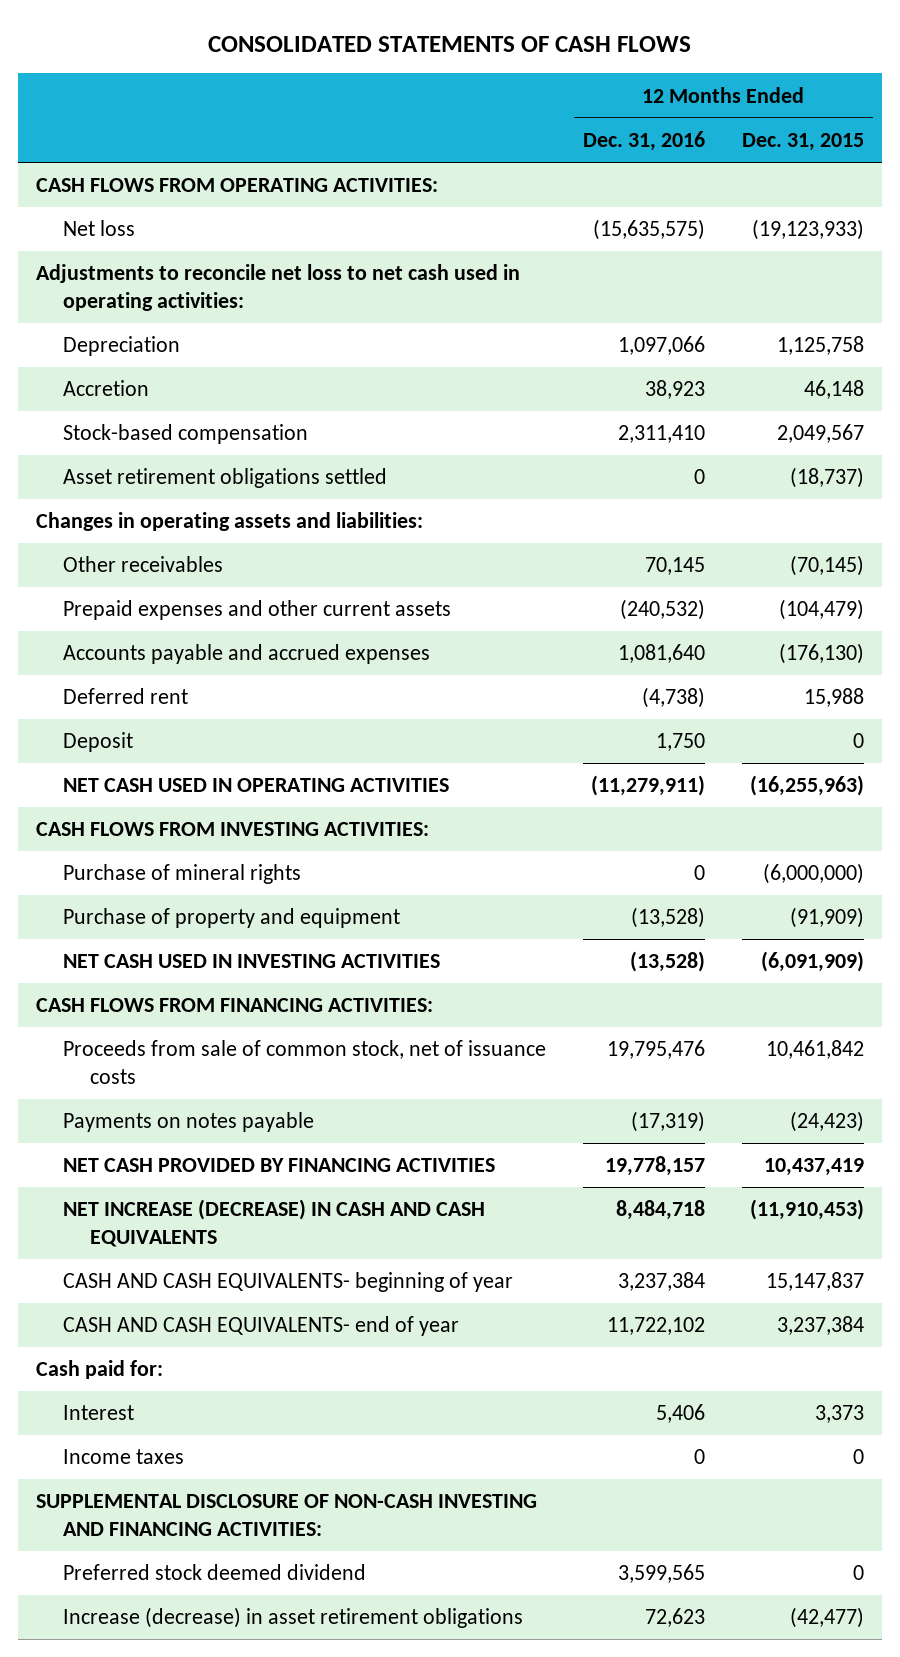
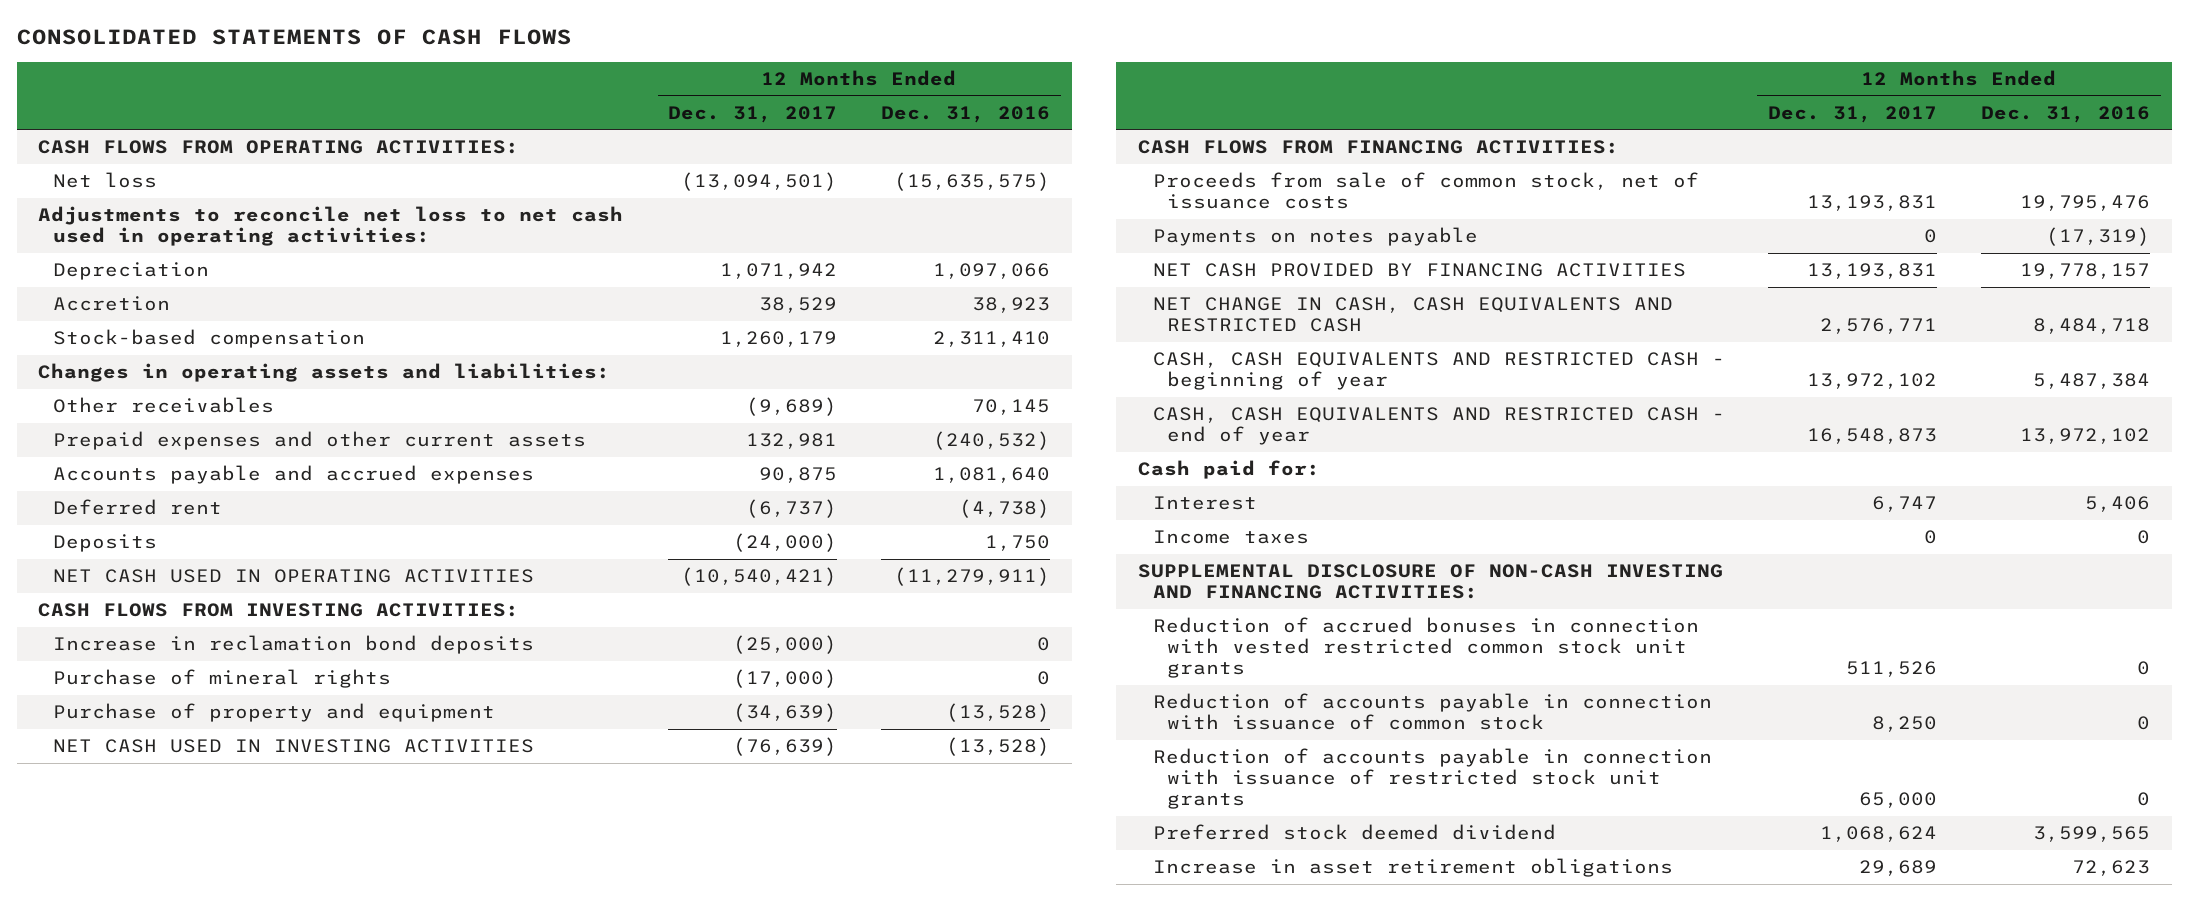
[741,133,864,152] Dec. 31, 2015 -> none
none -> [668,105,838,123] Dec. 31, 2017
[63,468,388,489] Asset retirement obligations settled -> none
[63,732,134,753] Deposit -> [52,534,157,553] Deposits
none -> [52,635,534,655] Increase in reclamation bond deposits
[63,1199,486,1247] NET INCREASE (DECREASE) IN CASH AND CASH EQUIVALENTS -> [1152,297,1673,333] NET CHANGE IN CASH, CASH EQUIVALENTS AND RESTRICTED CASH
[63,1272,514,1293] CASH AND CASH EQUIVALENTS- beginning of year -> [1152,352,1725,391] CASH, CASH EQUIVALENTS AND RESTRICTED CASH - beginning of year
[617,1272,705,1292] 3,237,384 -> [2033,373,2151,390] 5,487,384
[63,1316,460,1337] CASH AND CASH EQUIVALENTS- end of year -> [1152,407,1725,446] CASH, CASH EQUIVALENTS AND RESTRICTED CASH - end of year
[606,1317,705,1336] 11,722,102 -> [2020,428,2151,445] 13,972,102
none -> [1152,617,1699,679] Reduction of accrued bonuses in connection with vested restricted common stock unit grants
none -> [1152,693,1712,731] Reduction of accounts payable in connection with issuance of common stock
none -> [1152,748,1712,810] Reduction of accounts payable in connection with issuance of restricted stock unit grants
[63,1607,524,1629] Increase (decrease) in asset retirement obligations -> [1152,858,1673,878] Increase in asset retirement obligations

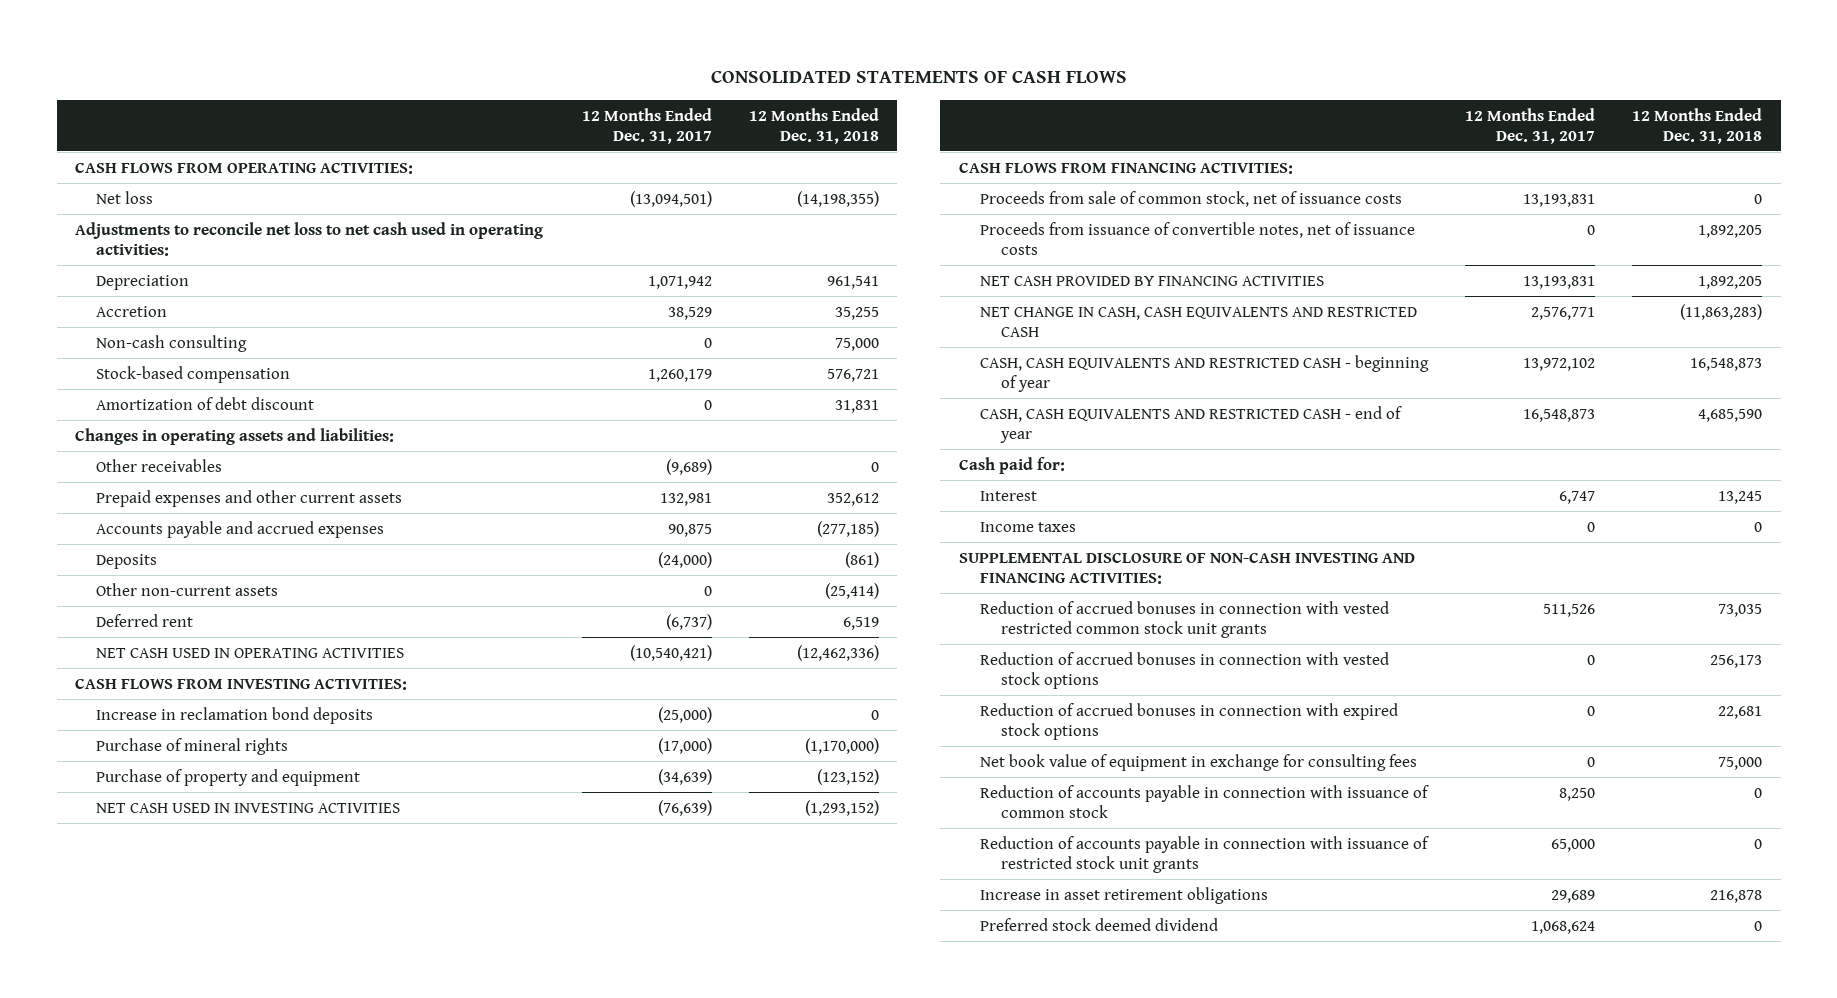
[881,105,1051,123] Dec. 31, 2016 -> none
none -> [748,107,879,144] 12 Months Ended Dec. 31, 2018
none -> [96,334,248,352] Non-cash consulting
none -> [96,396,315,410] Amortization of debt discount
none -> [96,582,279,596] Other non-current assets
[52,499,222,516] Deferred rent -> [96,613,194,627] Deferred rent
[1152,227,1478,247] Payments on notes payable -> none
none -> [979,221,1415,255] Proceeds from issuance of convertible notes, net of issuance costs
none -> [979,651,1389,689] Reduction of accrued bonuses in connection with vested stock options
none -> [979,702,1398,740] Reduction of accrued bonuses in connection with expired stock options
none -> [979,753,1417,771] Net book value of equipment in exchange for consulting fees
[1152,824,1556,841] Preferred stock deemed dividend -> [979,917,1218,931] Preferred stock deemed dividend

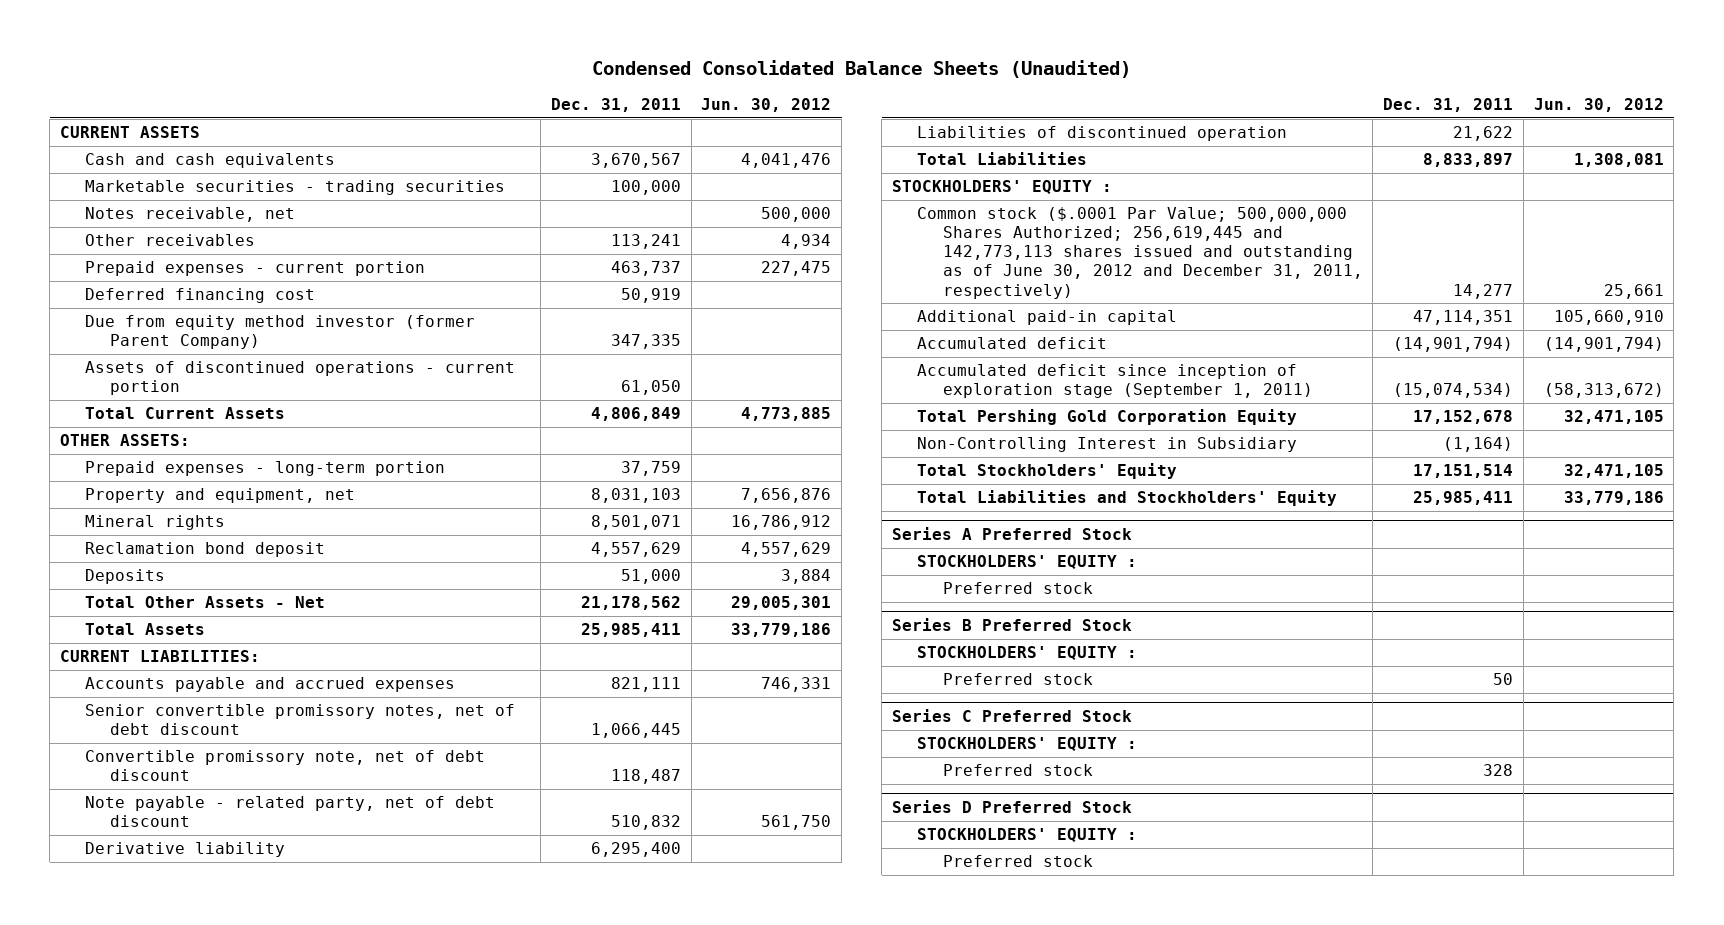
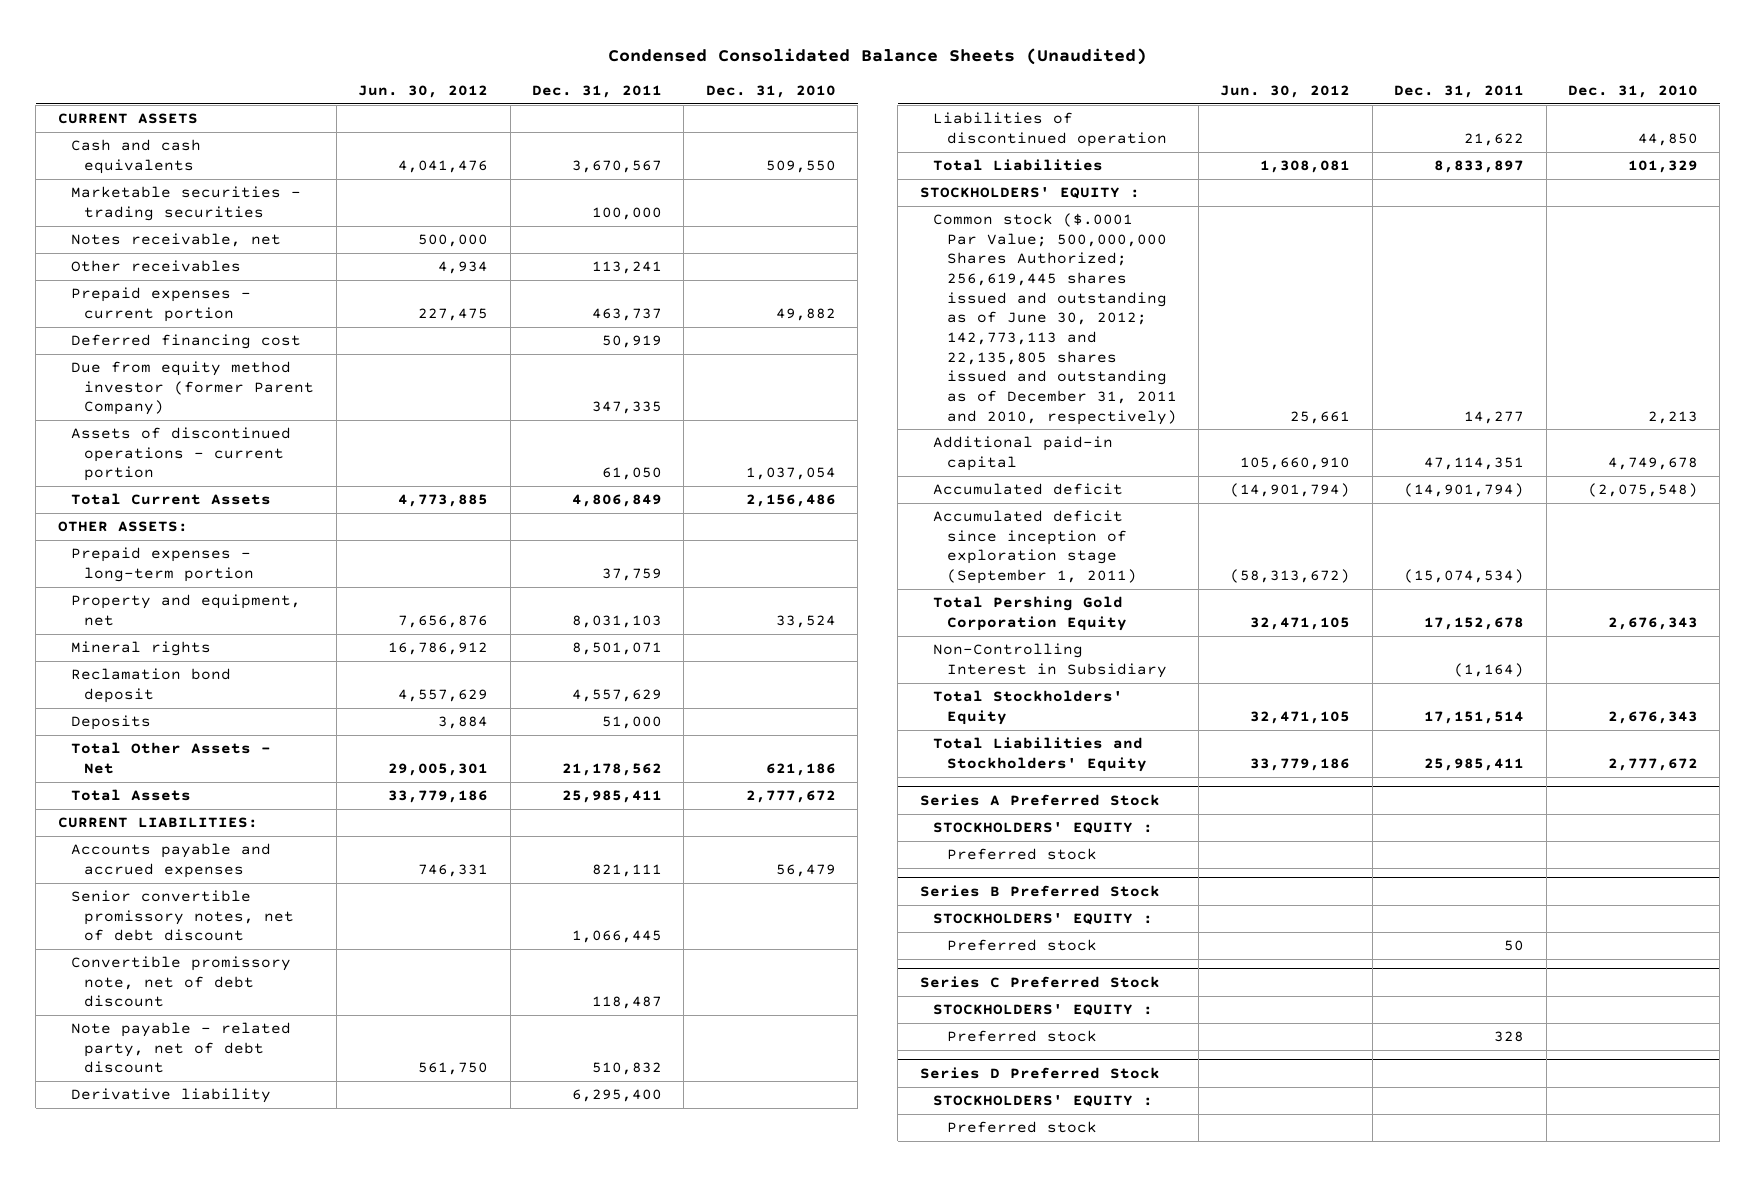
none -> [705,85,836,99] Dec. 31, 2010
[917,207,1363,299] Common stock ($.0001 Par Value; 500,000,000 Shares Authorized; 256,619,445 and 142,773,113 shares issued and outstanding as of June 30, 2012 and December 31, 2011, respectively) -> [933,213,1177,425] Common stock ($.0001 Par Value; 500,000,000 Shares Authorized; 256,619,445 shares issued and outstanding as of June 30, 2012; 142,773,113 and 22,135,805 shares issued and outstanding as of December 31, 2011 and 2010, respectively)

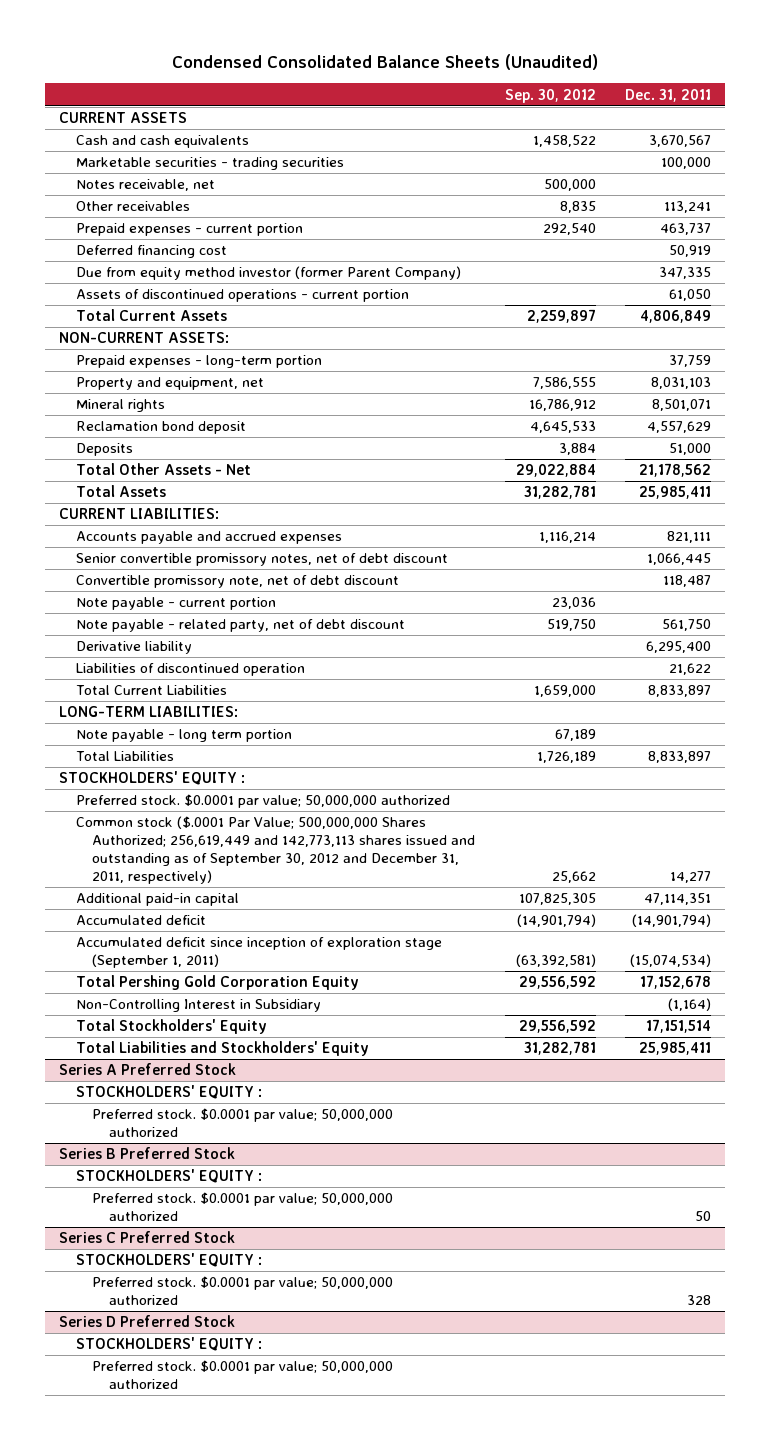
[358,85,489,99] Jun. 30, 2012 -> none
[705,85,836,99] Dec. 31, 2010 -> none
none -> [504,88,596,103] Sep. 30, 2012
[57,521,188,533] OTHER ASSETS: -> [59,332,230,344] NON-CURRENT ASSETS:
none -> [75,597,276,611] Note payable - current portion
[592,1062,663,1076] 510,832 -> [661,619,711,632] 561,750
none -> [75,685,227,696] Total Current Liabilities
none -> [59,706,239,718] LONG-TERM LIABILITIES:
none -> [75,729,292,743] Note payable - long term portion
none -> [75,794,450,809] Preferred stock. $0.0001 par value; 50,000,000 authorized
[933,213,1177,425] Common stock ($.0001 Par Value; 500,000,000 Shares Authorized; 256,619,445 shares issued and outstanding as of June 30, 2012; 142,773,113 and 22,135,805 shares issued and outstanding as of December 31, 2011 and 2010, respectively) -> [75,816,476,885] Common stock ($.0001 Par Value; 500,000,000 Shares Authorized; 256,619,449 and 142,773,113 shares issued and outstanding as of September 30, 2012 and December 31, 2011, respectively)
[946,848,1097,861] Preferred stock -> [92,1108,394,1138] Preferred stock. $0.0001 par value; 50,000,000 authorized
[946,939,1097,952] Preferred stock -> [92,1192,394,1222] Preferred stock. $0.0001 par value; 50,000,000 authorized
[946,1030,1097,1043] Preferred stock -> [92,1276,394,1306] Preferred stock. $0.0001 par value; 50,000,000 authorized
[946,1121,1097,1134] Preferred stock -> [92,1360,394,1390] Preferred stock. $0.0001 par value; 50,000,000 authorized

